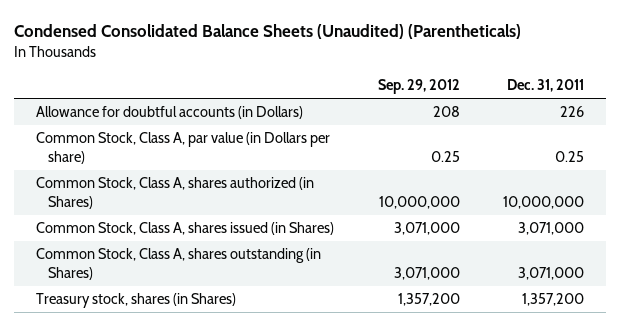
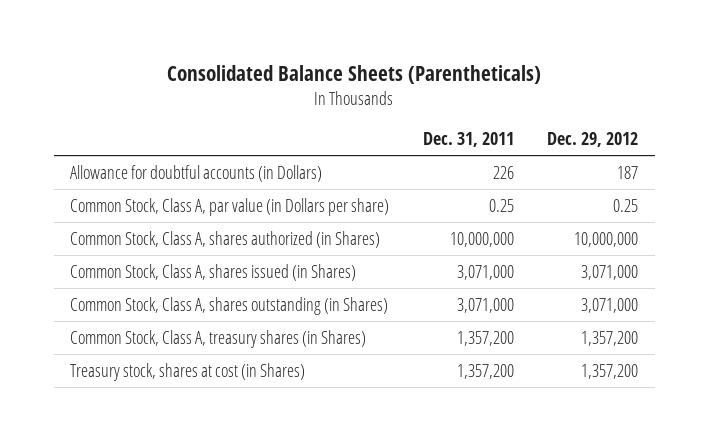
[14,24,522,40] Condensed Consolidated Balance Sheets (Unaudited) (Parentheticals) -> [167,65,542,85] Consolidated Balance Sheets (Parentheticals)
[377,79,460,95] Sep. 29, 2012 -> none
none -> [547,132,639,148] Dec. 29, 2012
[36,293,237,309] Treasury stock, shares (in Shares) -> [70,329,367,348] Common Stock, Class A, treasury shares (in Shares)
none -> [70,362,306,381] Treasury stock, shares at cost (in Shares)

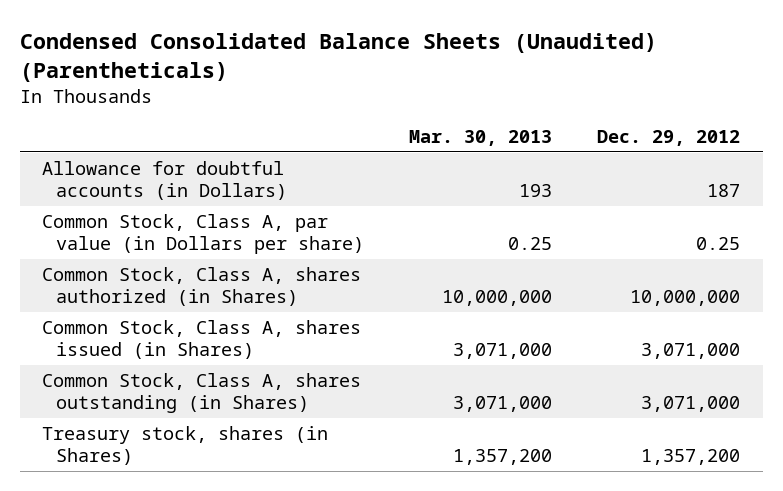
[167,65,542,85] Consolidated Balance Sheets (Parentheticals) -> [19,32,657,82] Condensed Consolidated Balance Sheets (Unaudited) (Parentheticals)
[422,132,514,148] Dec. 31, 2011 -> none
none -> [408,130,552,147] Mar. 30, 2013
[70,362,306,381] Treasury stock, shares at cost (in Shares) -> none
[70,329,367,348] Common Stock, Class A, treasury shares (in Shares) -> [42,425,329,466] Treasury stock, shares (in Shares)

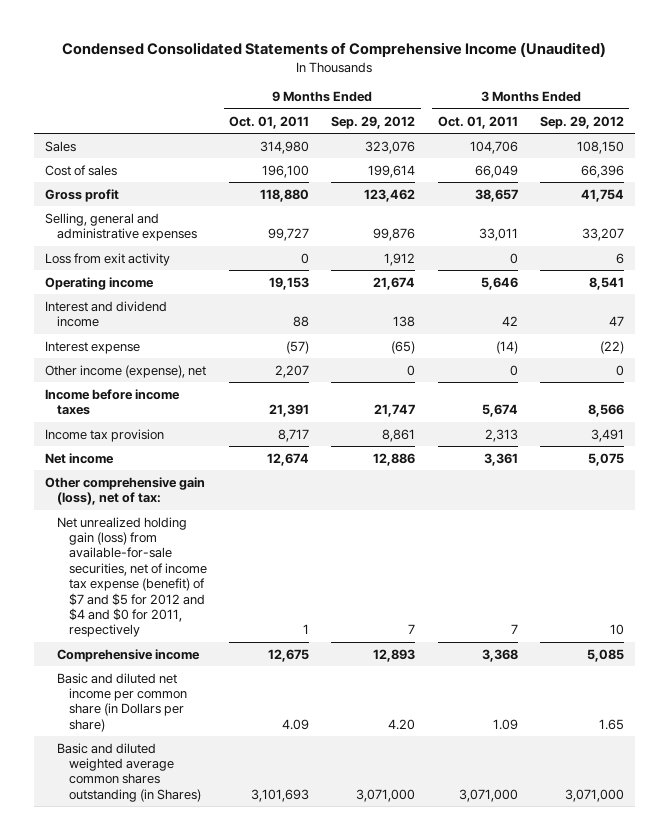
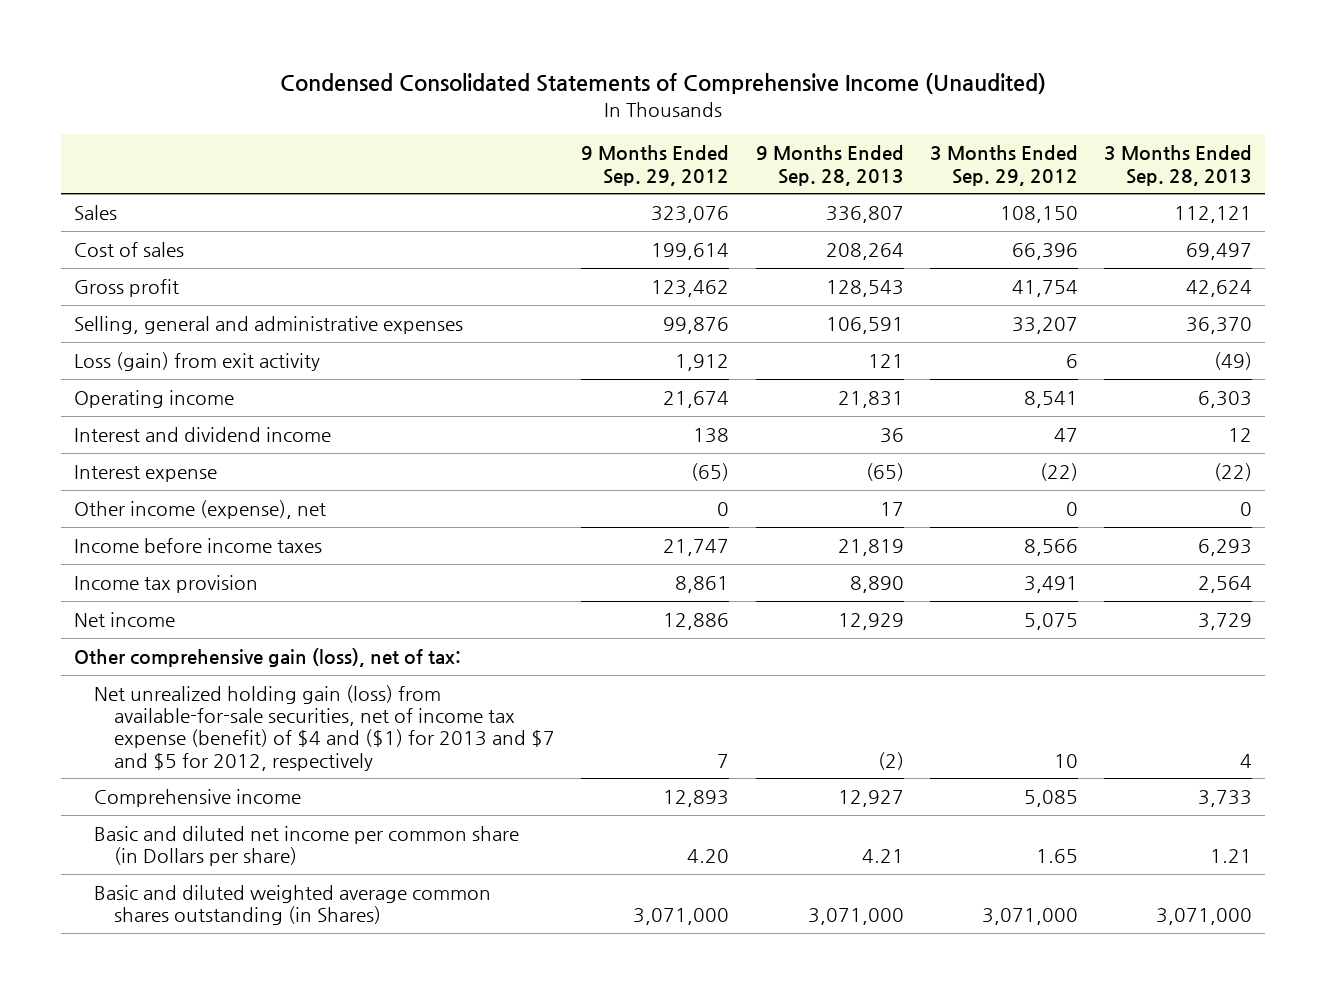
[229,115,310,129] Oct. 01, 2011 -> none
[437,115,518,129] Oct. 01, 2011 -> none
none -> [755,145,904,186] 9 Months Ended Sep. 28, 2013
none -> [1103,145,1252,186] 3 Months Ended Sep. 28, 2013
[45,252,171,266] Loss from exit activity -> [73,352,320,372] Loss (gain) from exit activity
[57,516,208,638] Net unrealized holding gain (loss) from available-for-sale securities, net of income tax expense (benefit) of $7 and $5 for 2012 and $4 and $0 for 2011, respectively -> [93,685,556,771] Net unrealized holding gain (loss) from available-for-sale securities, net of income tax expense (benefit) of $4 and ($1) for 2013 and $7 and $5 for 2012, respectively

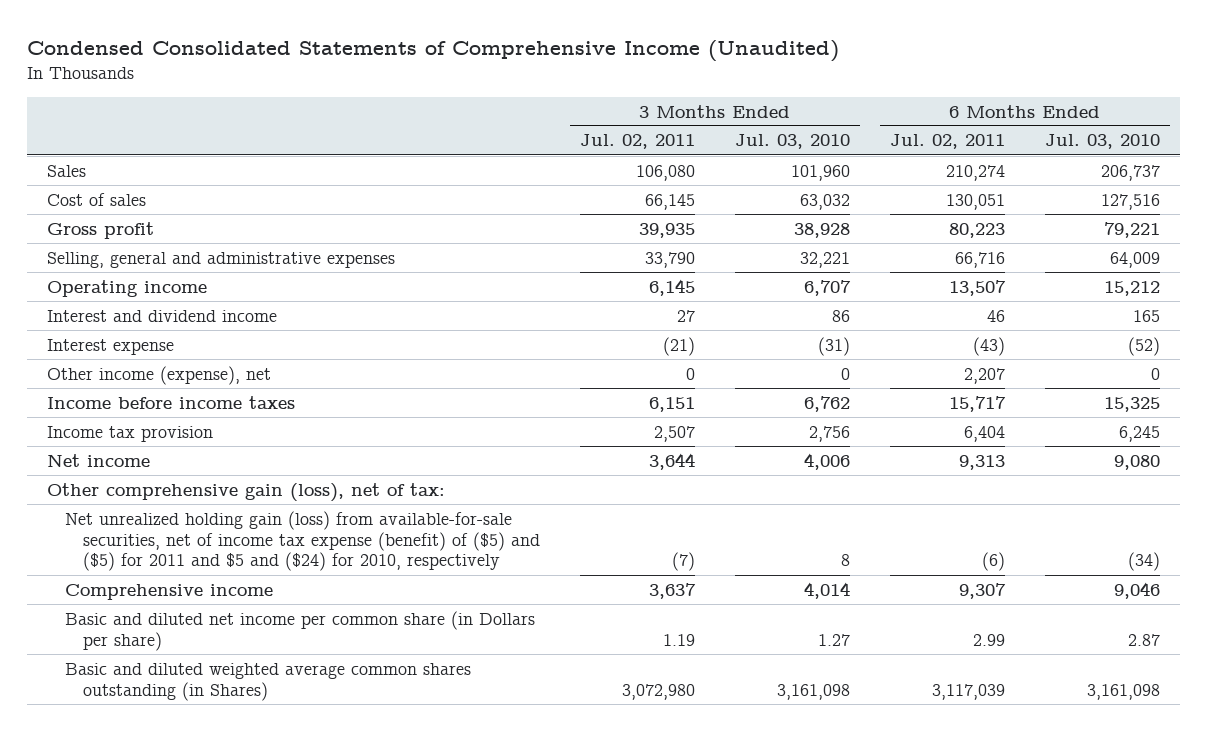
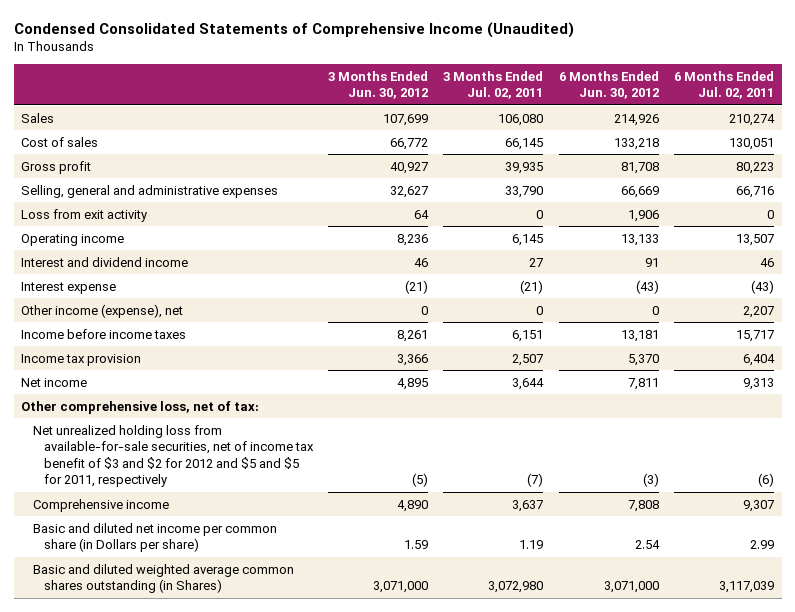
[734,134,850,150] Jul. 03, 2010 -> none
[1045,134,1161,150] Jul. 03, 2010 -> none
none -> [327,70,428,100] 3 Months Ended Jun. 30, 2012
none -> [558,70,659,100] 6 Months Ended Jun. 30, 2012
none -> [21,208,148,222] Loss from exit activity
[46,482,445,502] Other comprehensive gain (loss), net of tax: -> [21,400,260,414] Other comprehensive loss, net of tax:
[64,510,540,572] Net unrealized holding gain (loss) from available-for-sale securities, net of income tax expense (benefit) of ($5) and ($5) for 2011 and $5 and ($24) for 2010, respectively -> [32,424,314,488] Net unrealized holding loss from available-for-sale securities, net of income tax benefit of $3 and $2 for 2012 and $5 and $5 for 2011, respectively

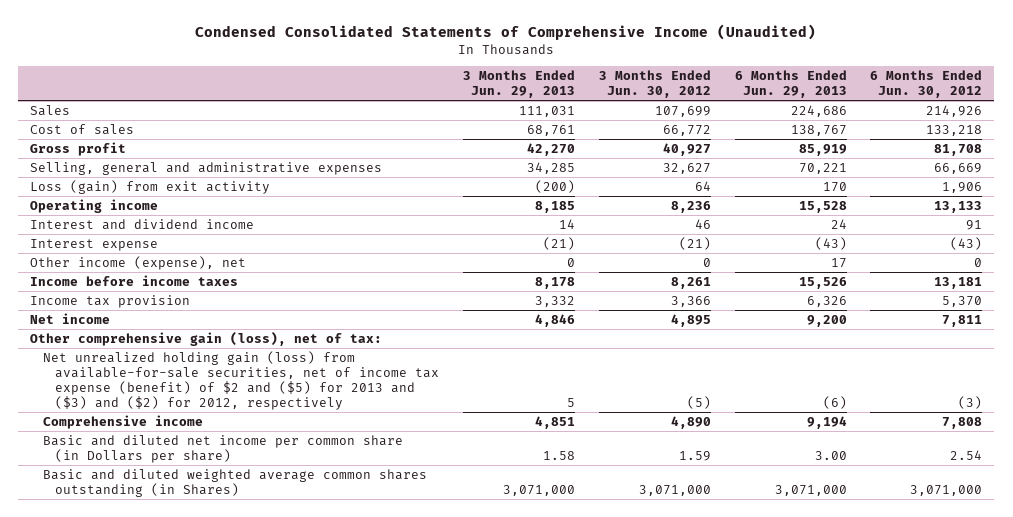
[443,70,544,100] 3 Months Ended Jul. 02, 2011 -> none
[673,70,774,100] 6 Months Ended Jul. 02, 2011 -> none
none -> [462,69,575,98] 3 Months Ended Jun. 29, 2013
none -> [734,69,847,98] 6 Months Ended Jun. 29, 2013
[21,208,148,222] Loss from exit activity -> [30,179,271,194] Loss (gain) from exit activity
[21,400,260,414] Other comprehensive loss, net of tax: -> [30,331,383,346] Other comprehensive gain (loss), net of tax:
[32,424,314,488] Net unrealized holding loss from available-for-sale securities, net of income tax benefit of $3 and $2 for 2012 and $5 and $5 for 2011, respectively -> [42,350,440,410] Net unrealized holding gain (loss) from available-for-sale securities, net of income tax expense (benefit) of $2 and ($5) for 2013 and ($3) and ($2) for 2012, respectively

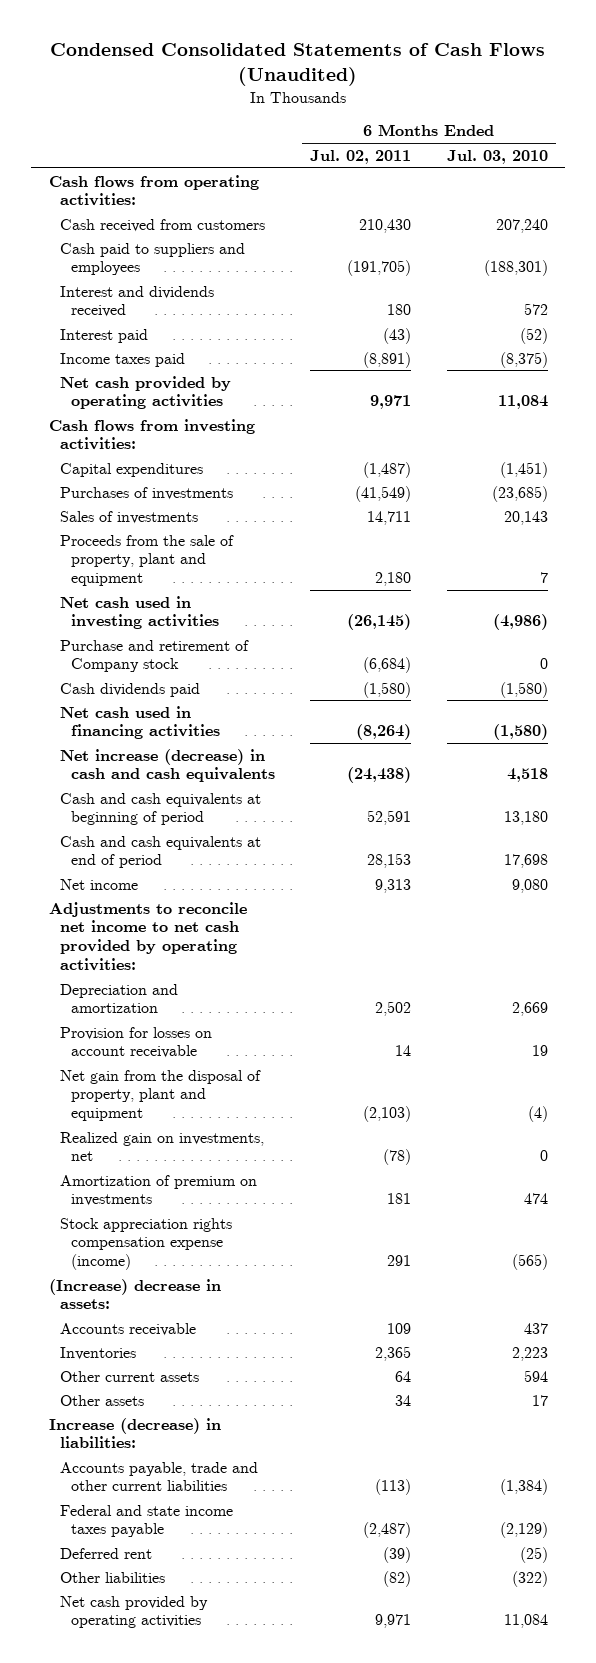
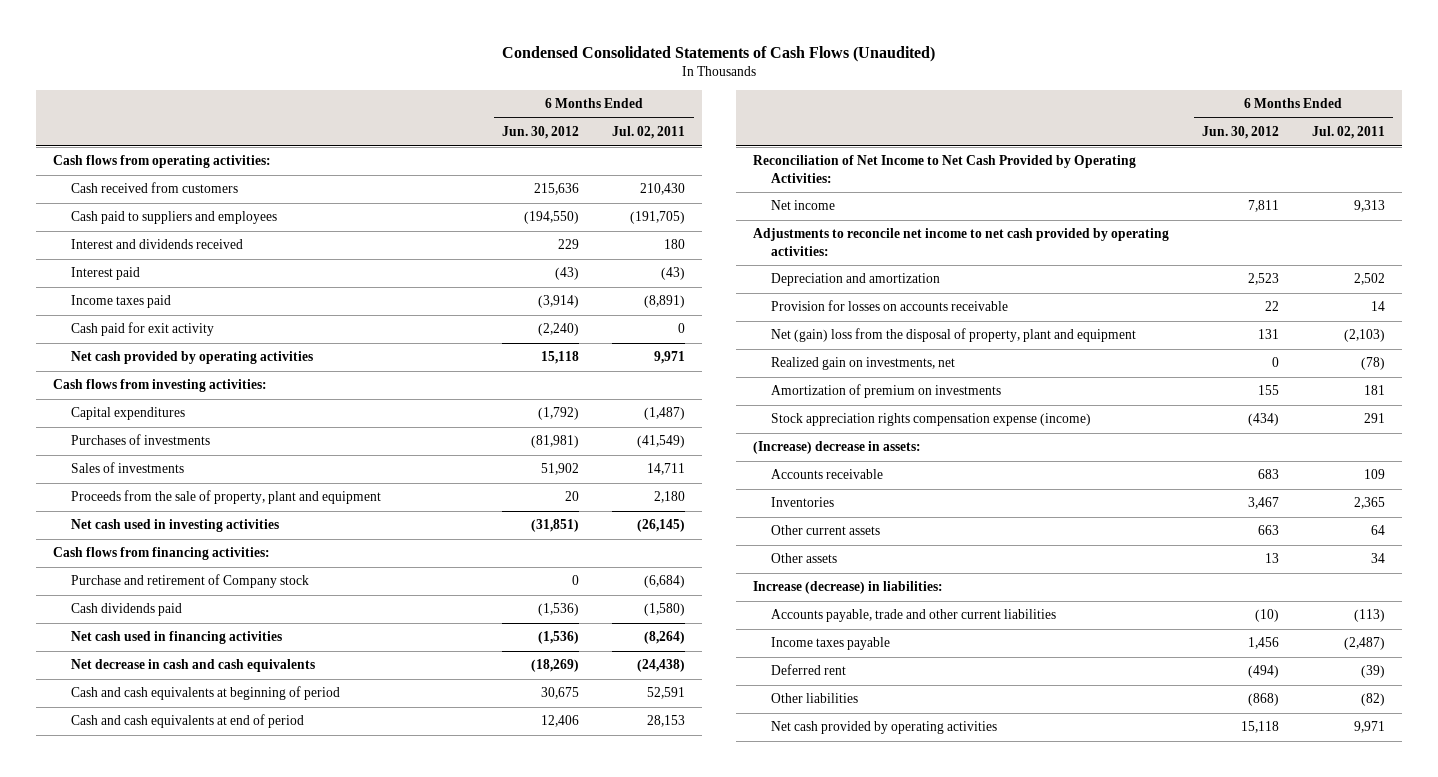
[446,149,548,164] Jul. 03, 2010 -> none
none -> [502,126,580,140] Jun. 30, 2012
none -> [71,322,215,337] Cash paid for exit activity
none -> [52,547,270,561] Cash flows from financing activities:
[59,748,276,783] Net increase (decrease) in cash and cash equivalents -> [71,659,316,673] Net decrease in cash and cash equivalents
none -> [752,155,1136,184] Reconciliation of Net Income to Net Cash Provided by Operating Activities:
[59,1026,212,1059] Provision for losses on account receivable -> [771,300,1009,312] Provision for losses on accounts receivable
[59,1069,261,1122] Net gain from the disposal of property, plant and equipment -> [771,328,1137,343] Net (gain) loss from the disposal of property, plant and equipment
[59,1504,233,1538] Federal and state income taxes payable -> [771,637,891,651] Income taxes payable

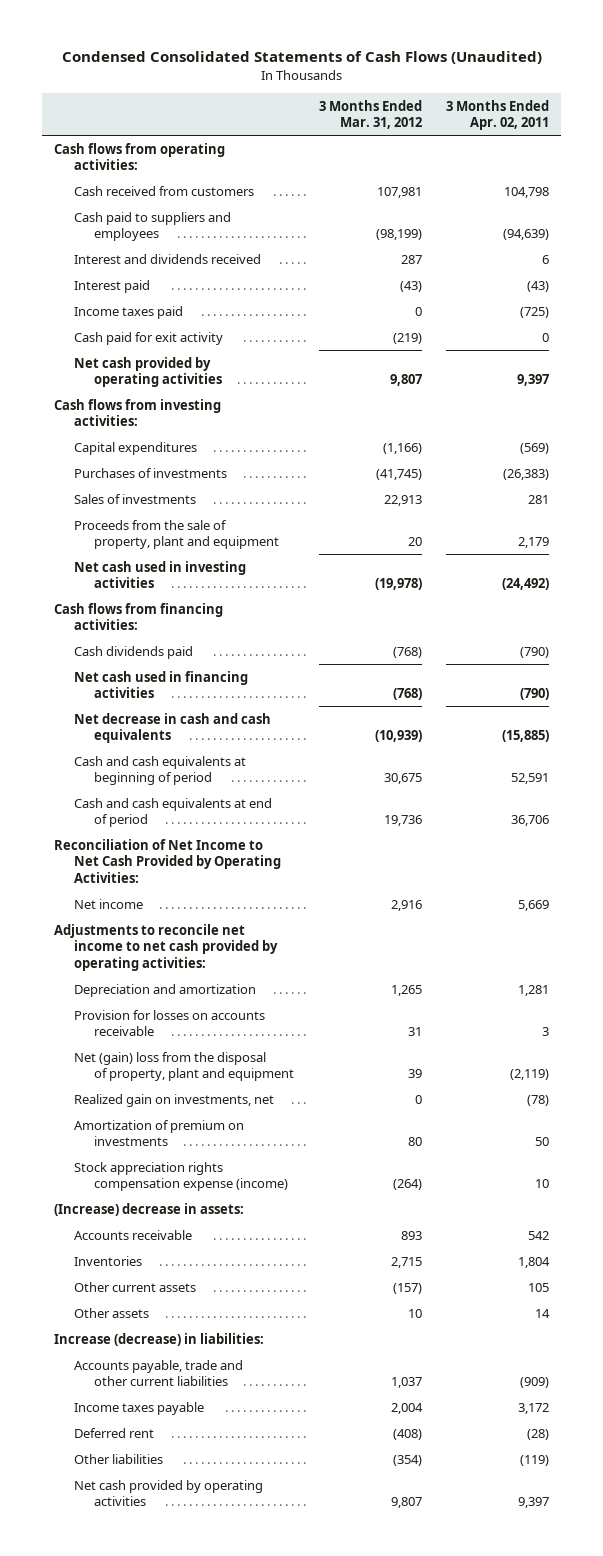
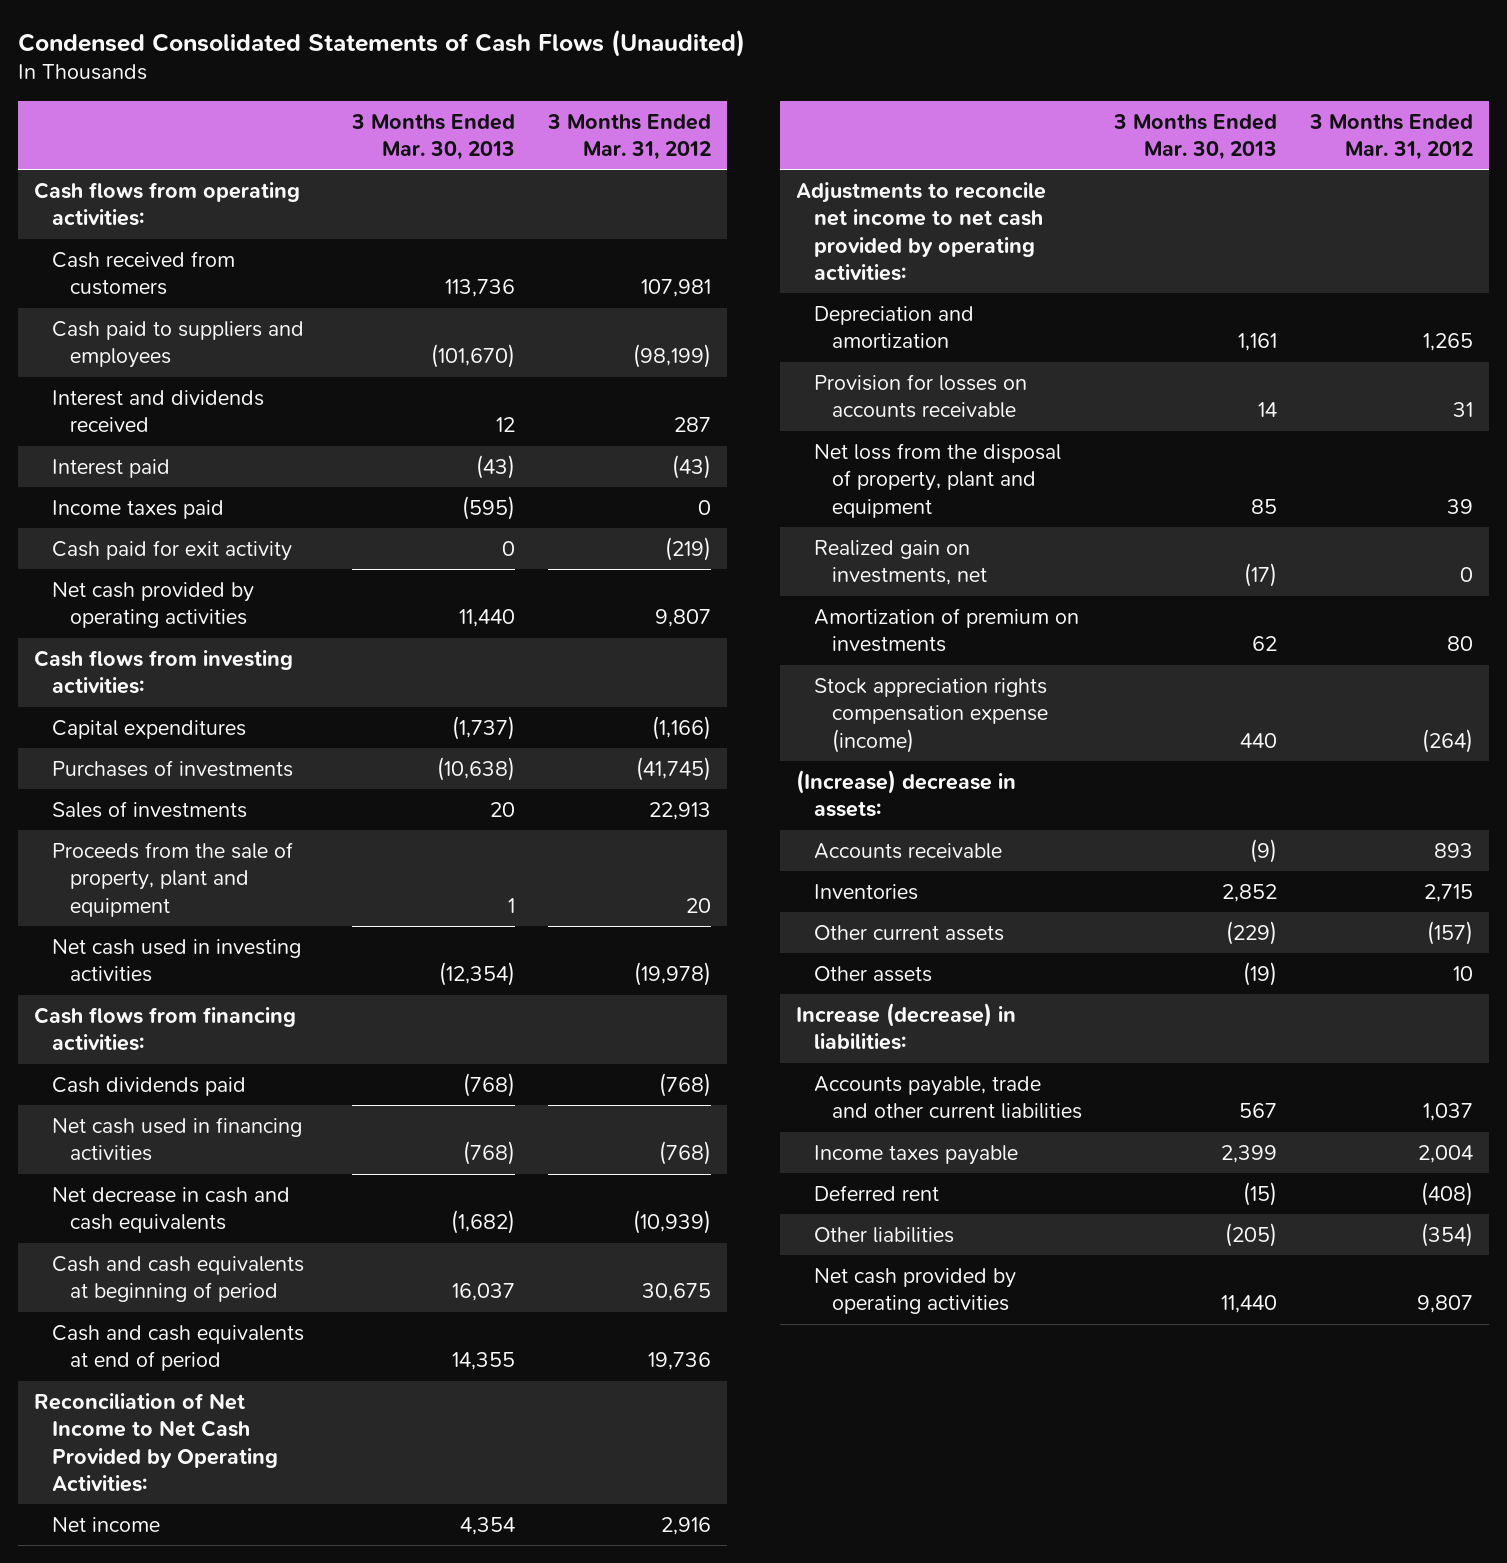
[446,99,550,131] 3 Months Ended Apr. 02, 2011 -> none
none -> [351,113,516,160] 3 Months Ended Mar. 30, 2013
[73,1051,294,1082] Net (gain) loss from the disposal of property, plant and equipment -> [814,442,1062,518] Net loss from the disposal of property, plant and equipment

